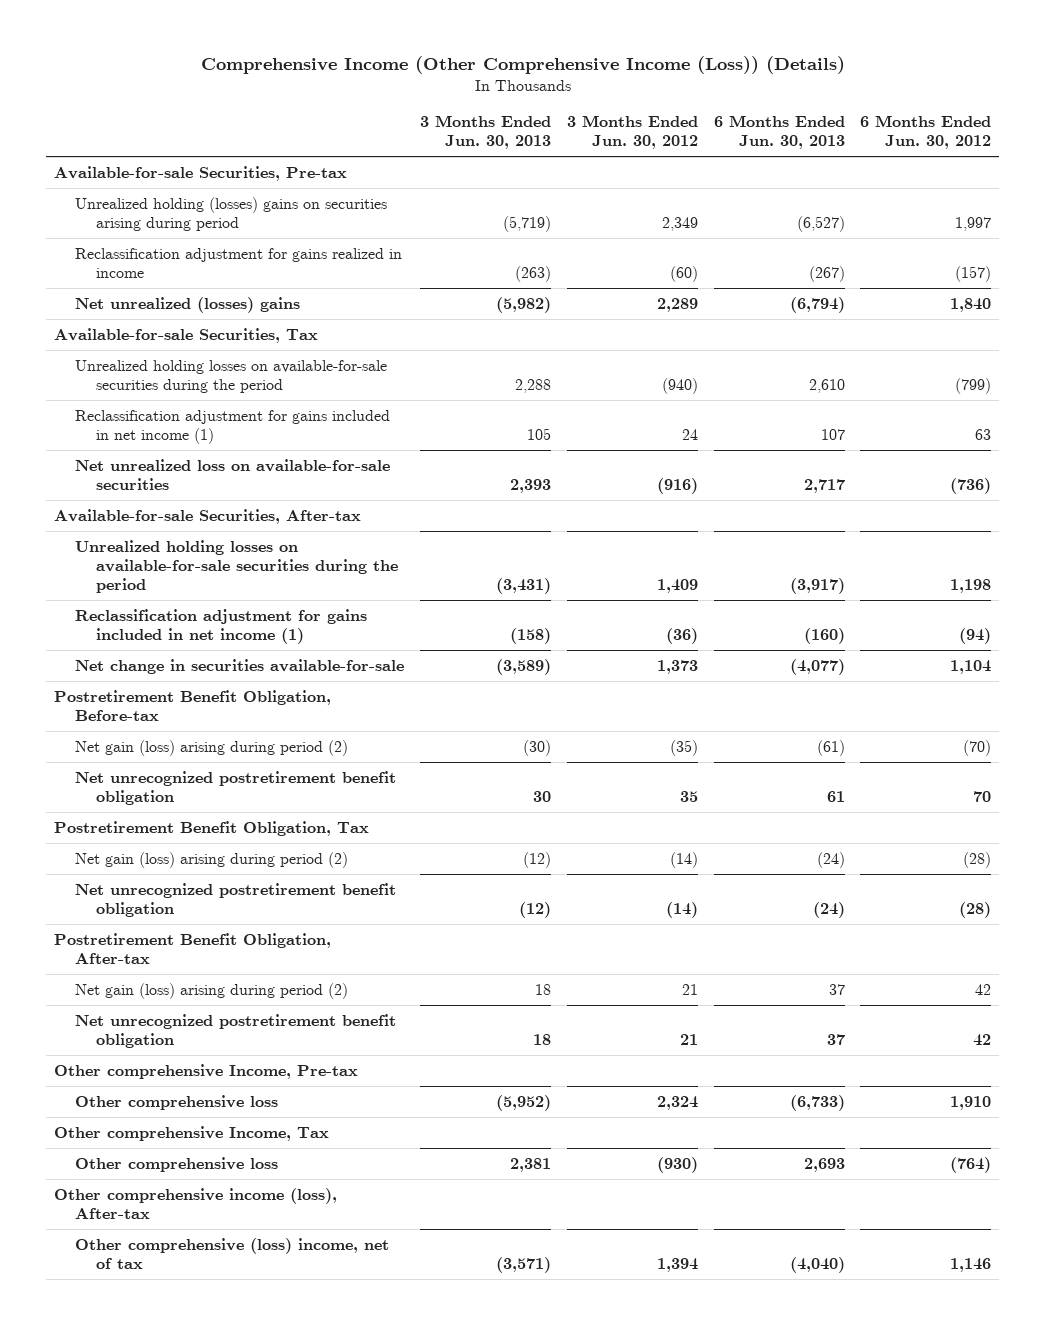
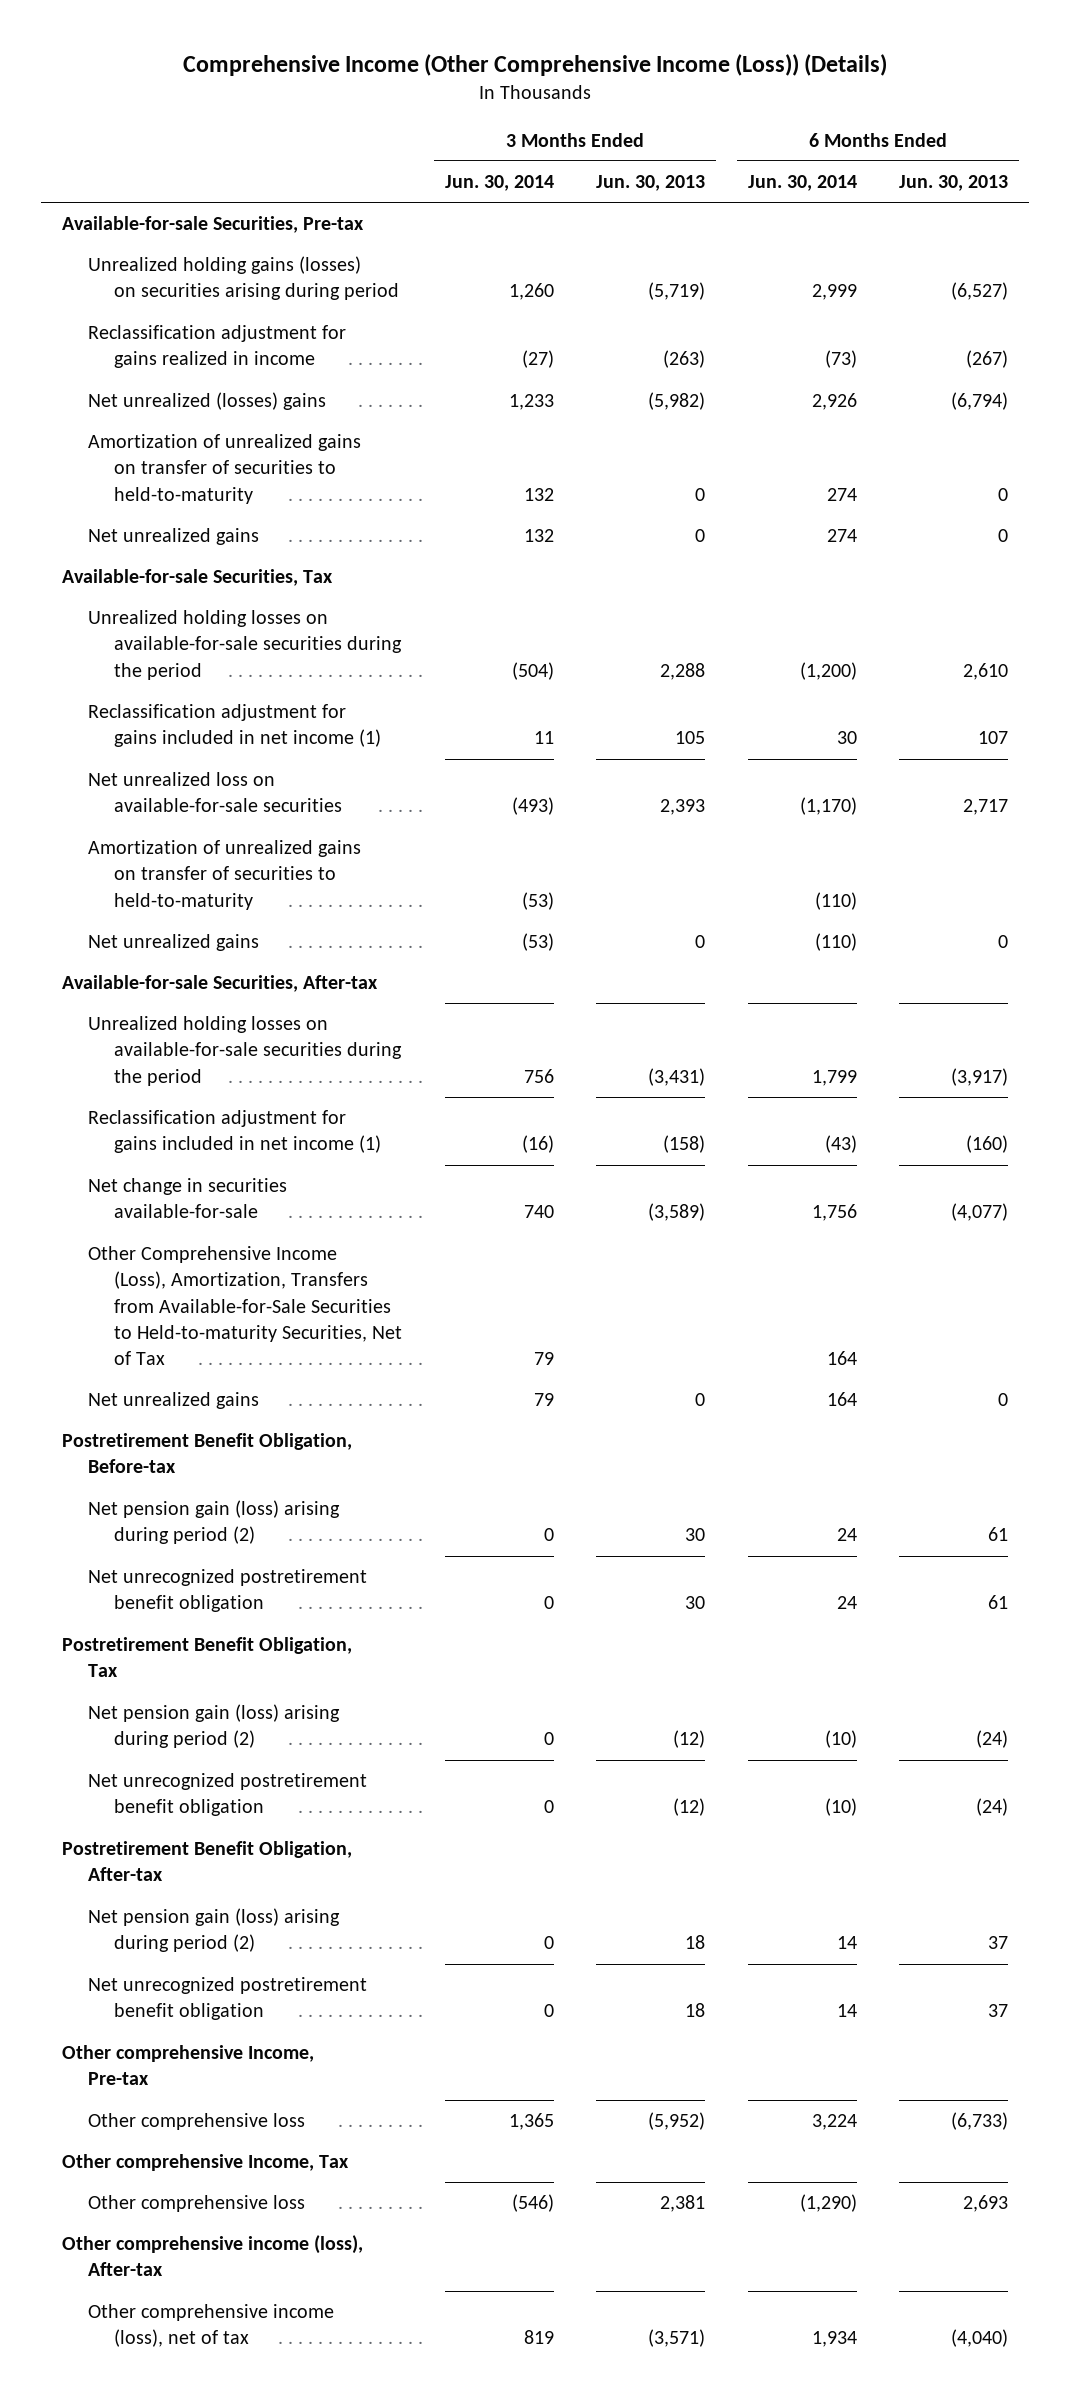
[566,114,698,149] 3 Months Ended Jun. 30, 2012 -> none
[860,114,992,149] 6 Months Ended Jun. 30, 2012 -> none
none -> [444,175,554,192] Jun. 30, 2014
none -> [747,175,857,192] Jun. 30, 2014
[74,196,387,232] Unrealized holding (losses) gains on securities arising during period -> [88,256,400,301] Unrealized holding gains (losses) on securities arising during period
none -> [88,434,362,504] Amortization of unrealized gains on transfer of securities to held-to-maturity
none -> [88,528,260,546] Net unrealized gains
none -> [88,840,362,910] Amortization of unrealized gains on transfer of securities to held-to-maturity
none -> [88,934,260,952] Net unrealized gains
none -> [88,1246,403,1365] Other Comprehensive Income (Loss), Amortization, Transfers from Available-for-Sale Securities to Held-to-maturity Securities, Net of Tax
none -> [88,1392,260,1410] Net unrealized gains
[74,739,348,756] Net gain (loss) arising during period (2) -> [88,1500,341,1545] Net pension gain (loss) arising during period (2)
[522,739,551,756] (30) -> [685,1528,706,1542] 30
[816,739,845,756] (61) -> [988,1527,1009,1542] 61
[74,851,348,868] Net gain (loss) arising during period (2) -> [88,1704,341,1749] Net pension gain (loss) arising during period (2)
[74,982,348,999] Net gain (loss) arising during period (2) -> [88,1908,341,1953] Net pension gain (loss) arising during period (2)
[74,1237,389,1270] Other comprehensive (loss) income, net of tax -> [88,2304,335,2348] Other comprehensive income (loss), net of tax

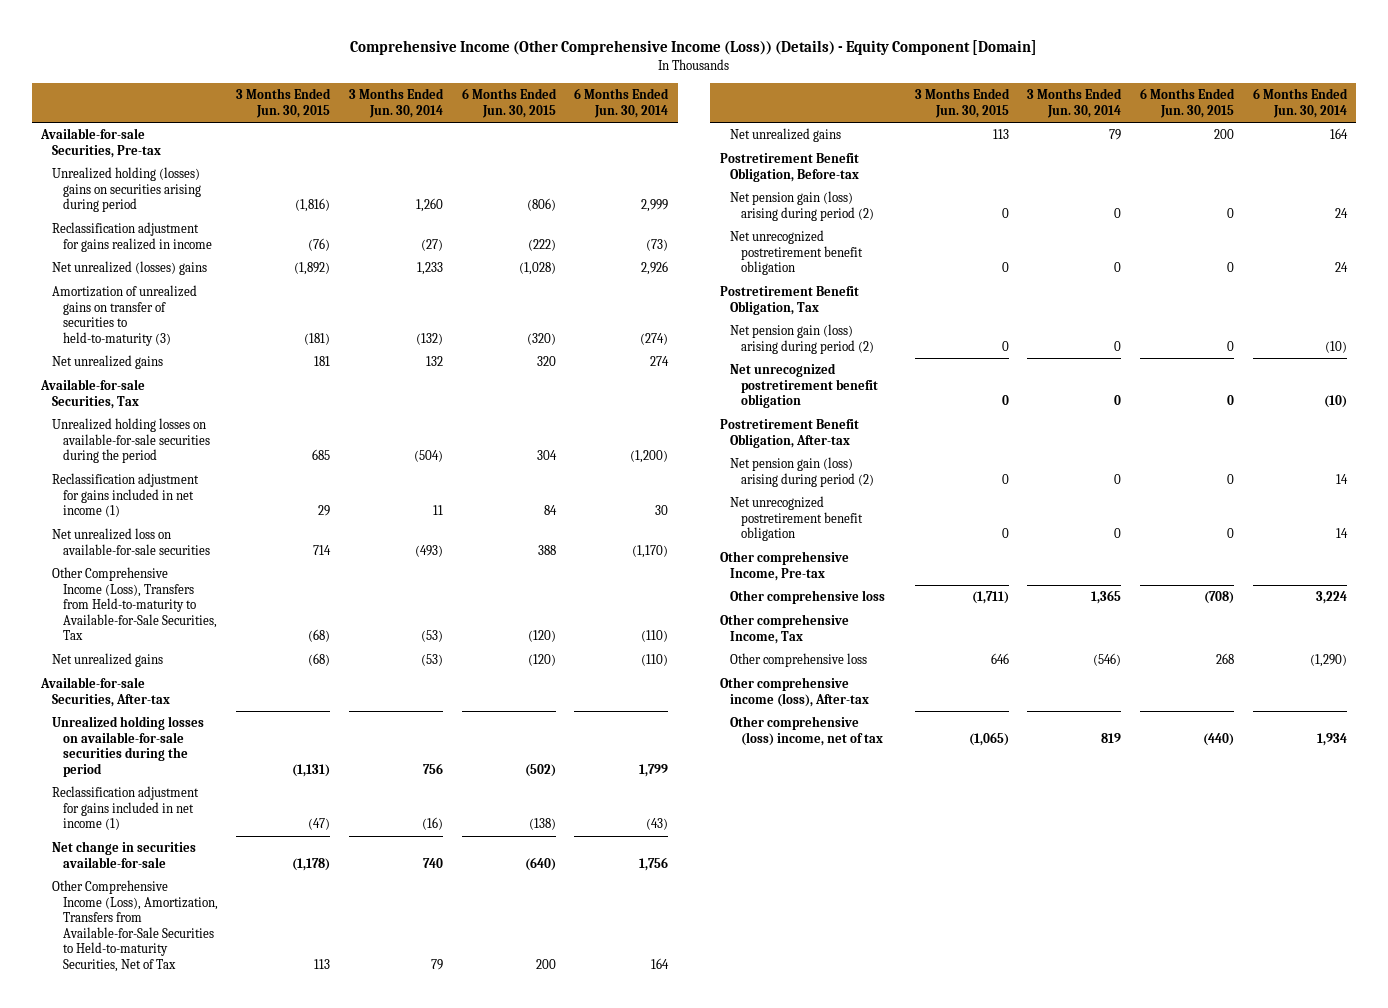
[183,54,888,77] Comprehensive Income (Other Comprehensive Income (Loss)) (Details) -> [349,40,1037,56] Comprehensive Income (Other Comprehensive Income (Loss)) (Details) - Equity Component [Domain]
[596,175,706,192] Jun. 30, 2013 -> none
[899,175,1009,192] Jun. 30, 2013 -> none
none -> [236,88,332,118] 3 Months Ended Jun. 30, 2015
none -> [461,88,557,118] 6 Months Ended Jun. 30, 2015
[88,256,400,301] Unrealized holding gains (losses) on securities arising during period -> [52,167,201,213] Unrealized holding (losses) gains on securities arising during period
[88,434,362,504] Amortization of unrealized gains on transfer of securities to held-to-maturity -> [52,285,198,346] Amortization of unrealized gains on transfer of securities to held-to-maturity (3)
[523,487,554,501] 132 -> [416,332,444,345] (132)
[826,487,857,501] 274 -> [640,332,669,345] (274)
[88,840,362,910] Amortization of unrealized gains on transfer of securities to held-to-maturity -> [52,567,217,641] Other Comprehensive Income (Loss), Transfers from Held-to-maturity to Available-for-Sale Securities, Tax
[88,2304,335,2348] Other comprehensive income (loss), net of tax -> [730,716,884,746] Other comprehensive (loss) income, net of tax

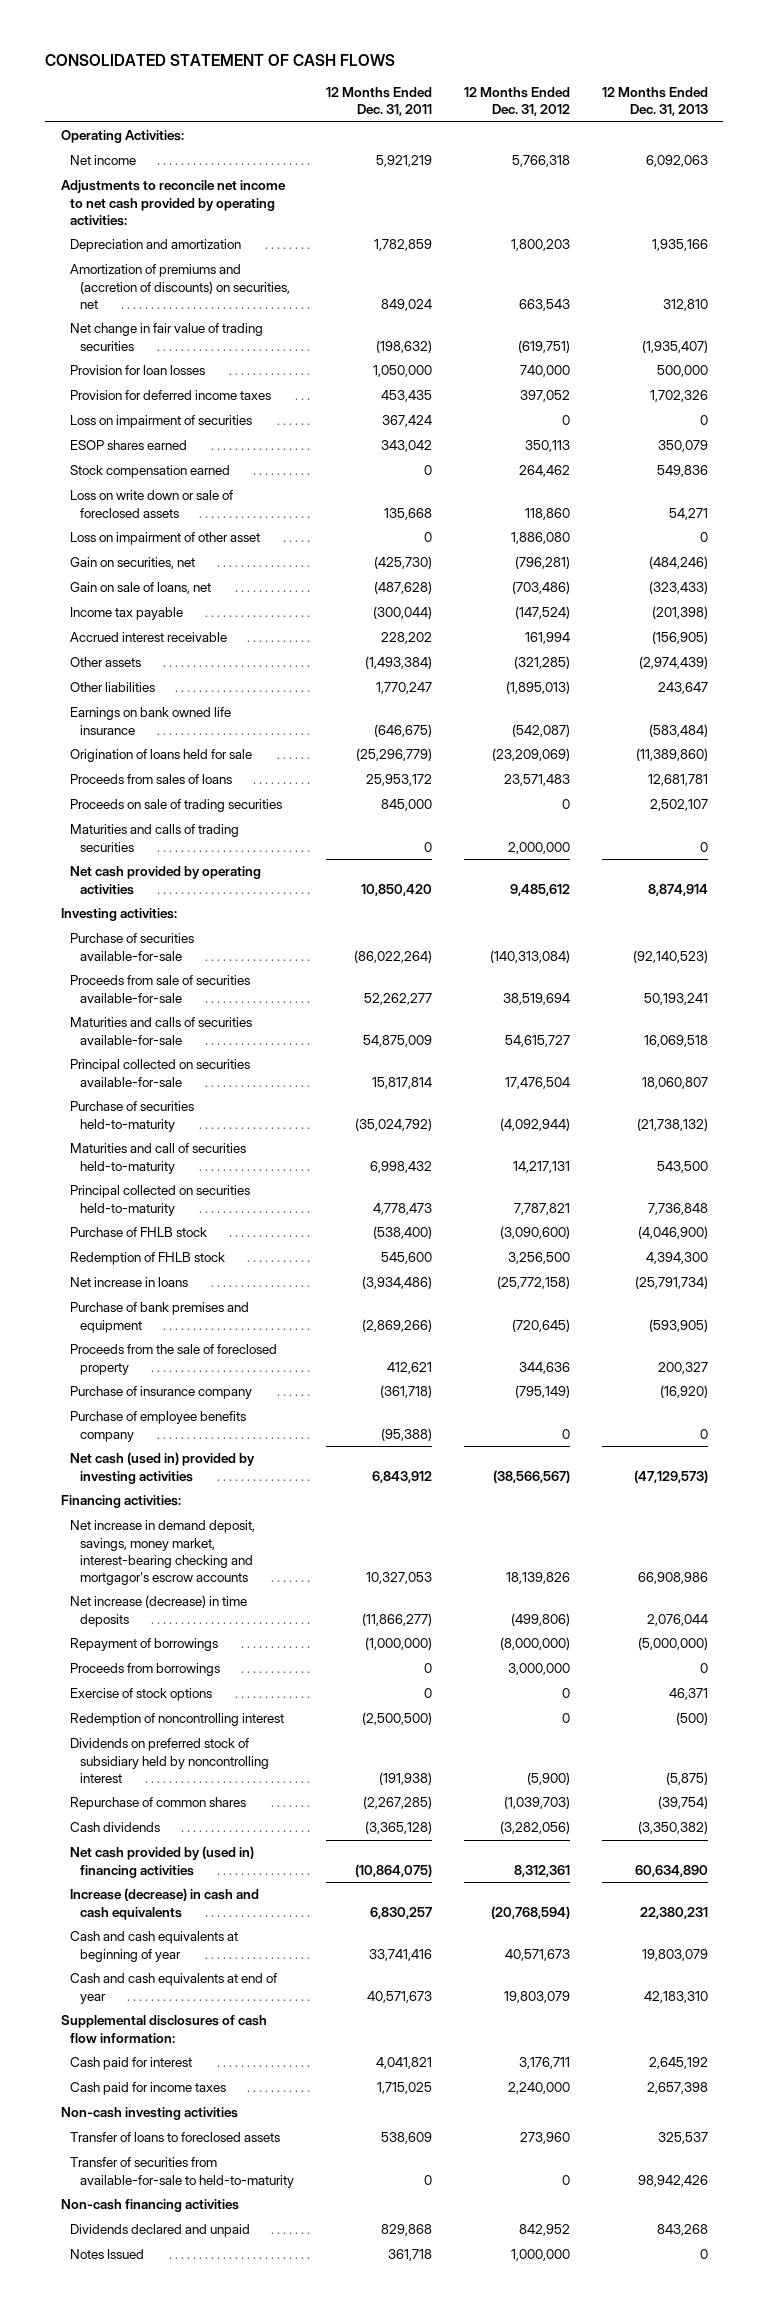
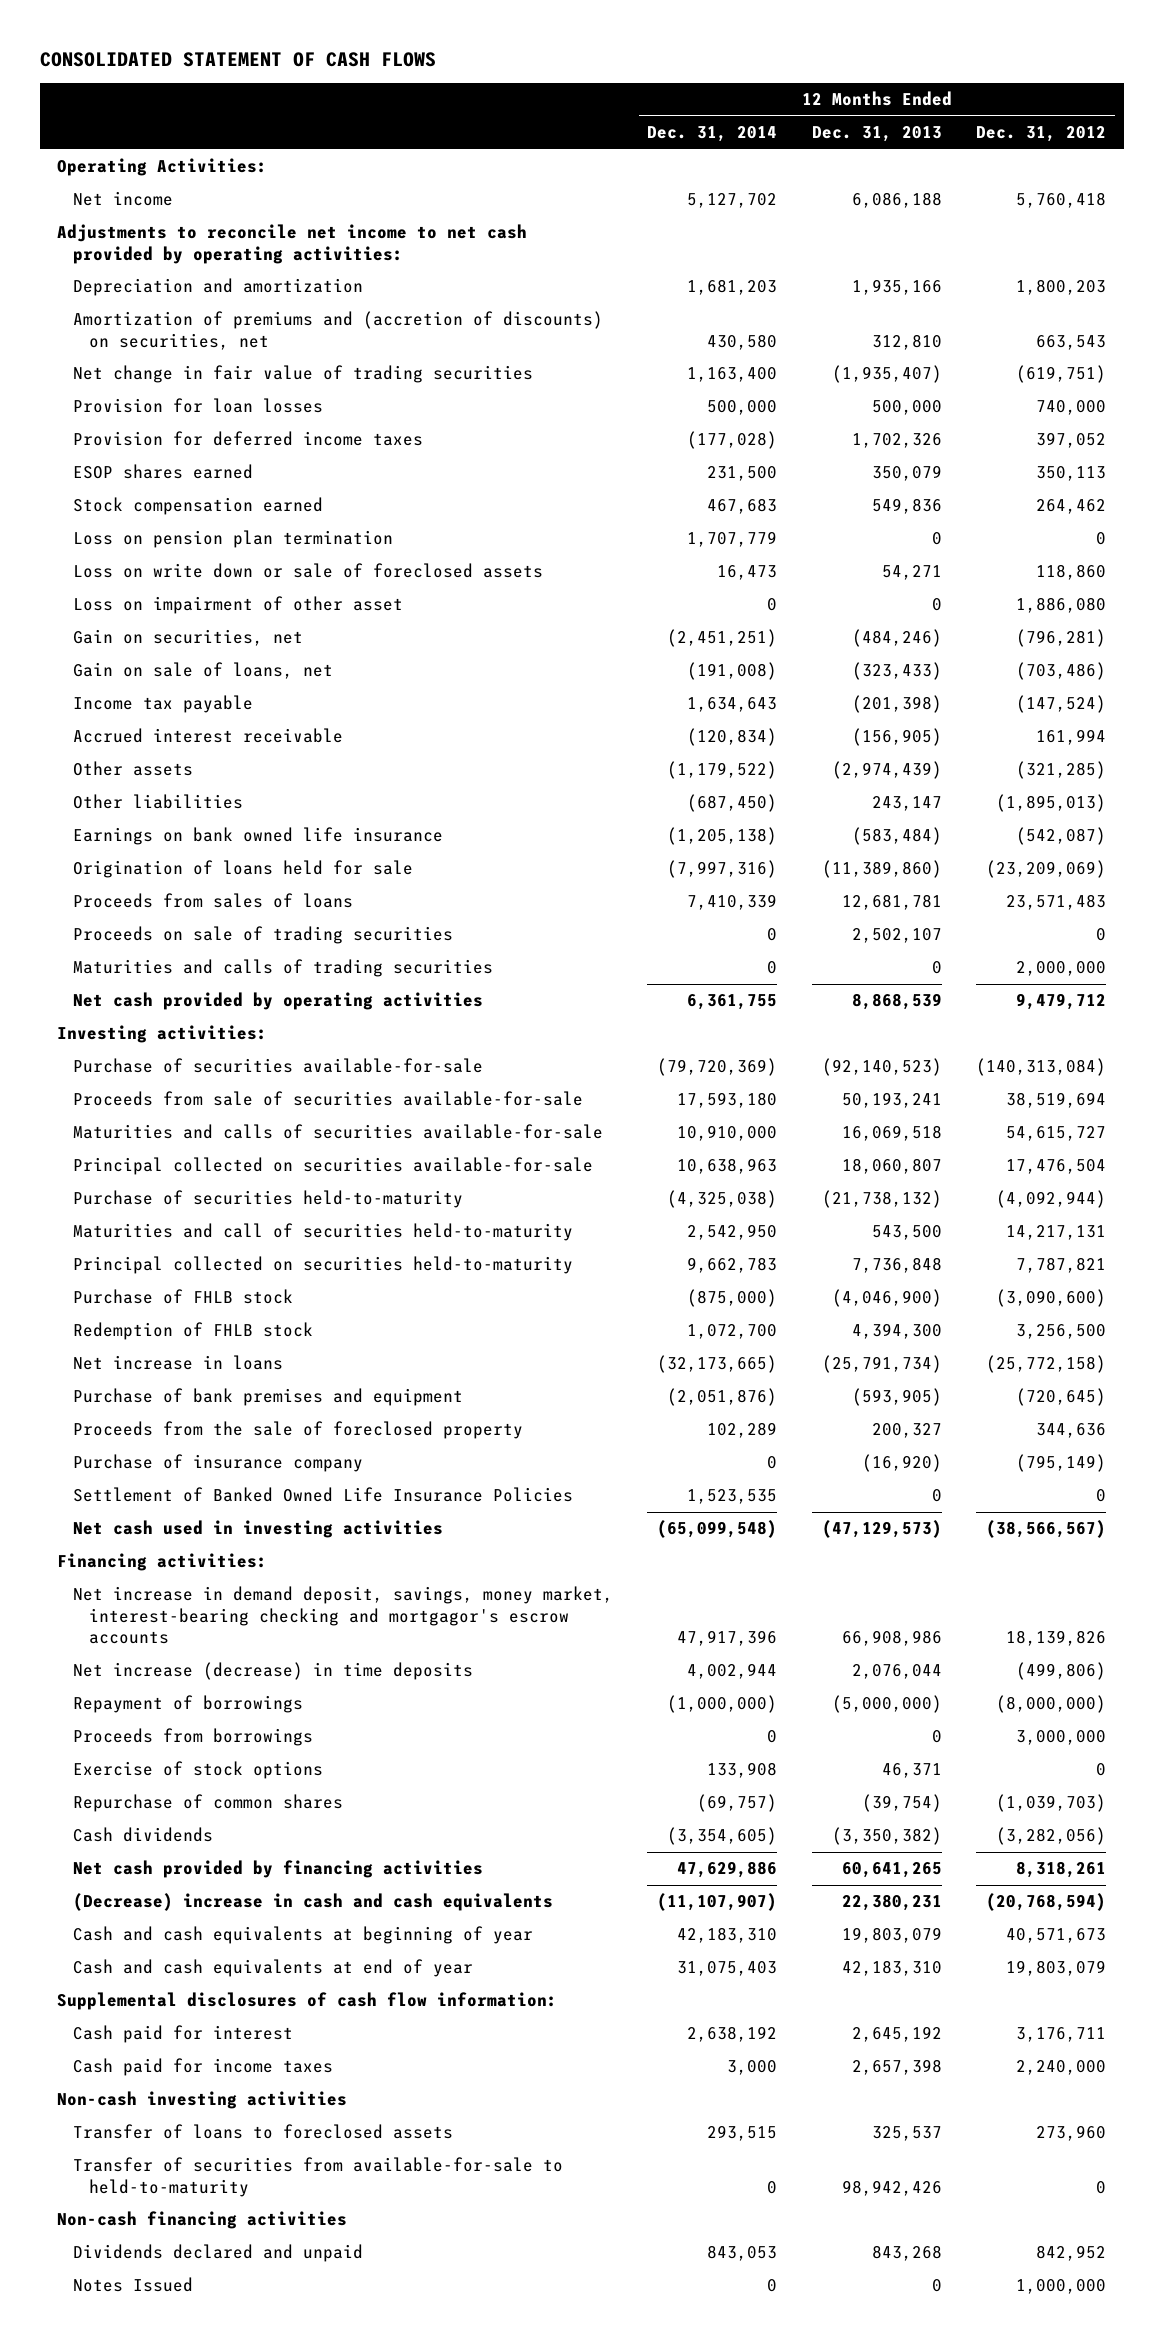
[325,86,432,117] 12 Months Ended Dec. 31, 2011 -> none
none -> [647,126,778,143] Dec. 31, 2014
[511,155,570,168] 5,766,318 -> [1016,192,1107,209] 5,760,418
[645,155,708,168] 6,092,063 -> [851,192,942,209] 6,086,188
[70,415,253,429] Loss on impairment of securities -> none
none -> [72,530,393,549] Loss on pension plan termination
[657,682,708,695] 243,647 -> [871,796,942,812] 243,147
[509,883,570,896] 9,485,612 -> [1016,993,1107,1011] 9,479,712
[647,883,708,896] 8,874,914 -> [851,993,942,1011] 8,868,539
[70,1411,247,1442] Purchase of employee benefits company -> none
none -> [72,1487,573,1503] Settlement of Banked Owned Life Insurance Policies
[70,1452,256,1484] Net cash (used in) provided by investing activities -> [72,1520,443,1539] Net cash used in investing activities
[70,1713,285,1727] Redemption of noncontrolling interest -> none
[70,1738,269,1783] Dividends on preferred stock of subsidiary held by noncontrolling interest -> none
[70,1846,255,1878] Net cash provided by (used in) financing activities -> [72,1860,483,1879] Net cash provided by financing activities
[513,1864,570,1877] 8,312,361 -> [1016,1861,1107,1879] 8,318,261
[634,1864,708,1877] 60,634,890 -> [841,1862,942,1879] 60,641,265
[70,1888,260,1920] Increase (decrease) in cash and cash equivalents -> [72,1893,553,1912] (Decrease) increase in cash and cash equivalents

